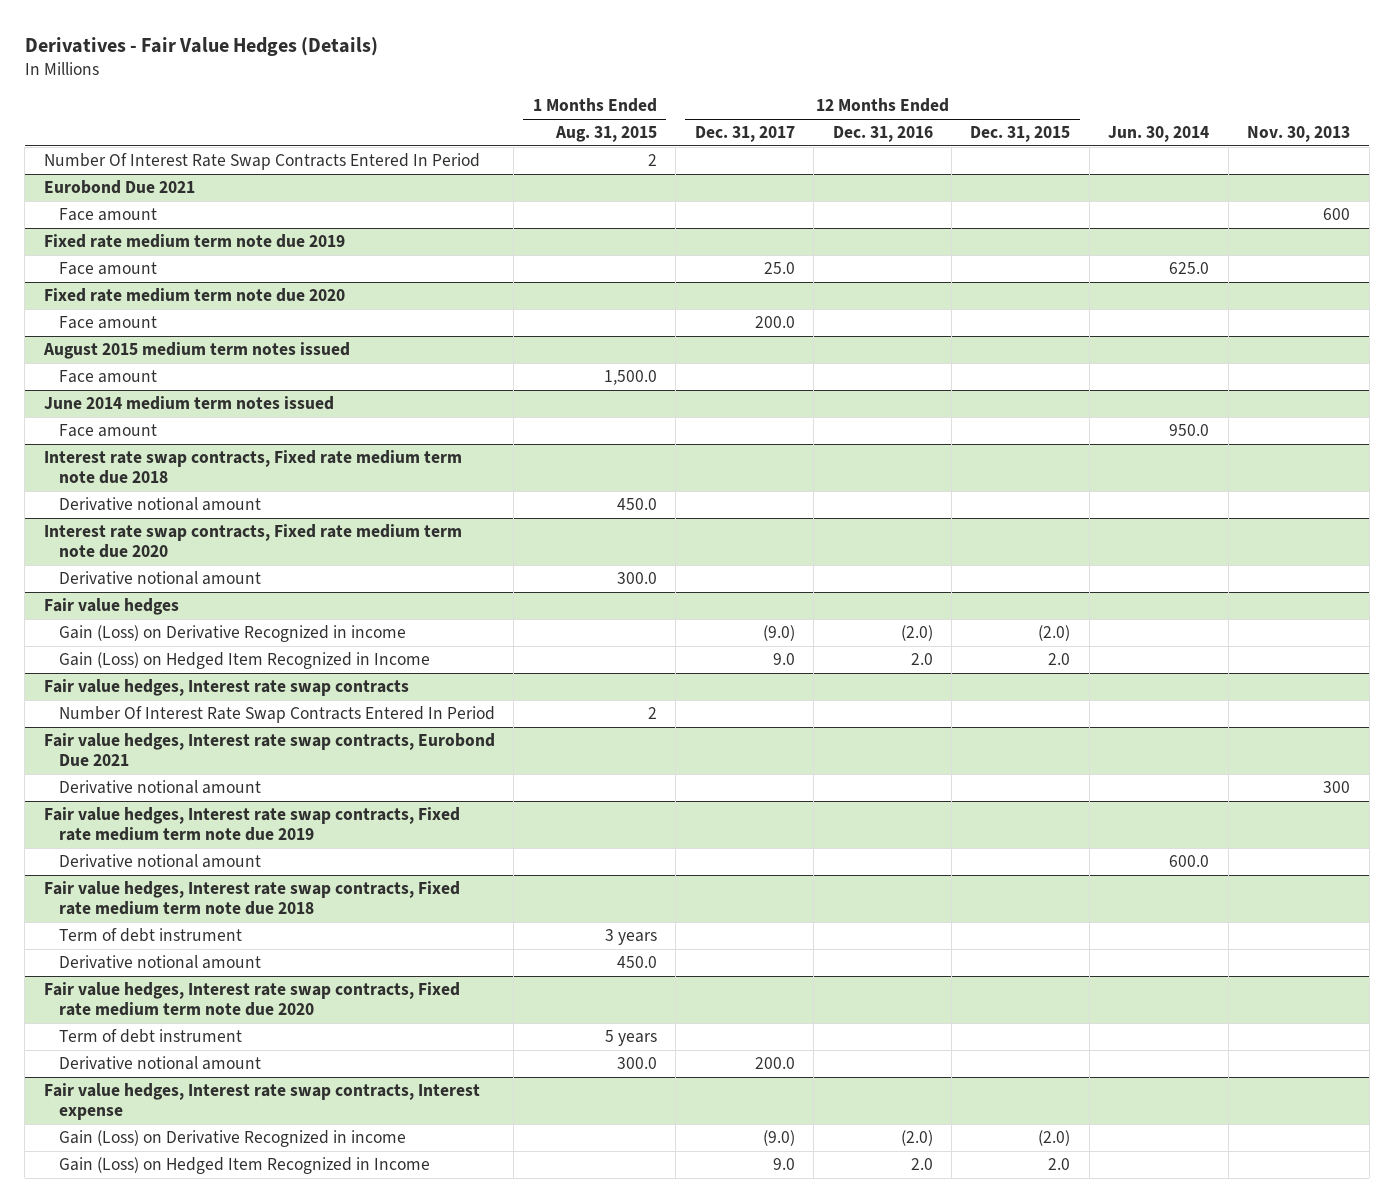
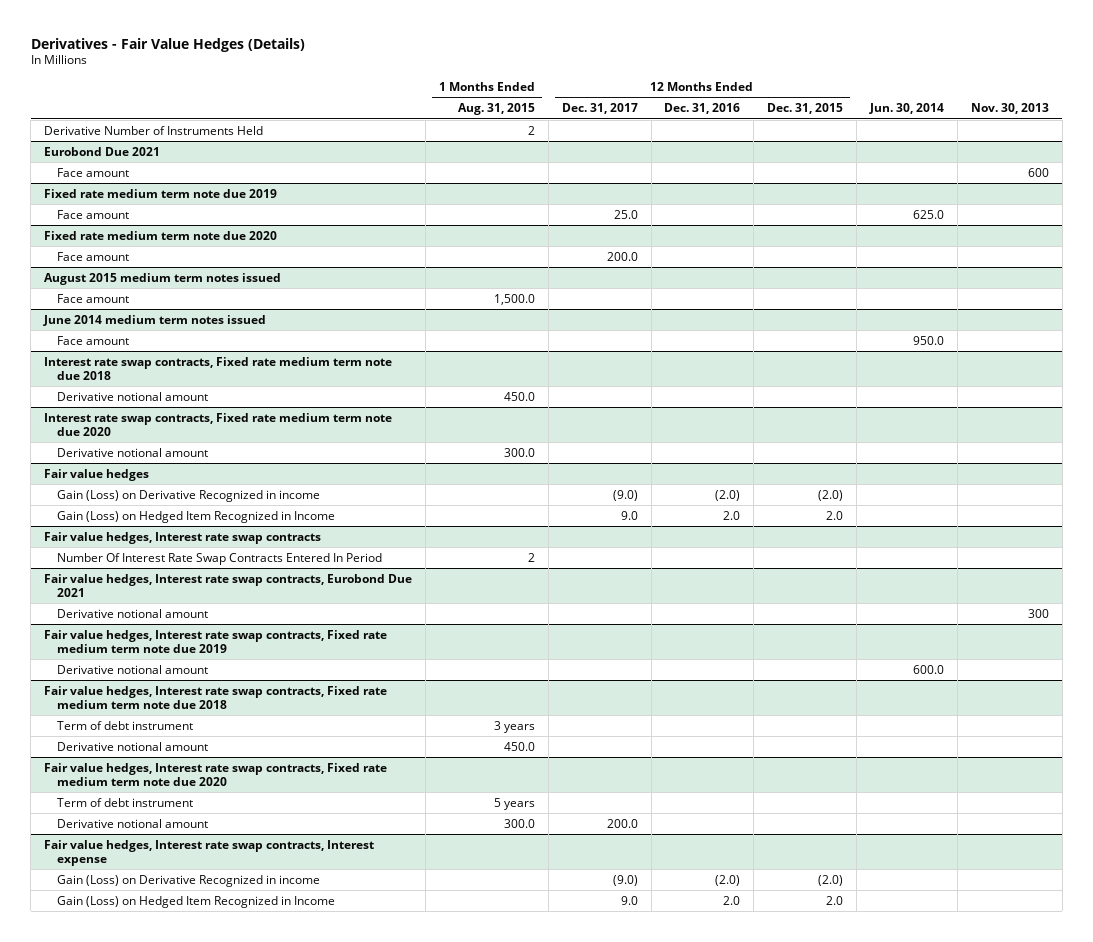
[43,153,480,171] Number Of Interest Rate Swap Contracts Entered In Period -> none
none -> [44,125,264,135] Derivative Number of Instruments Held

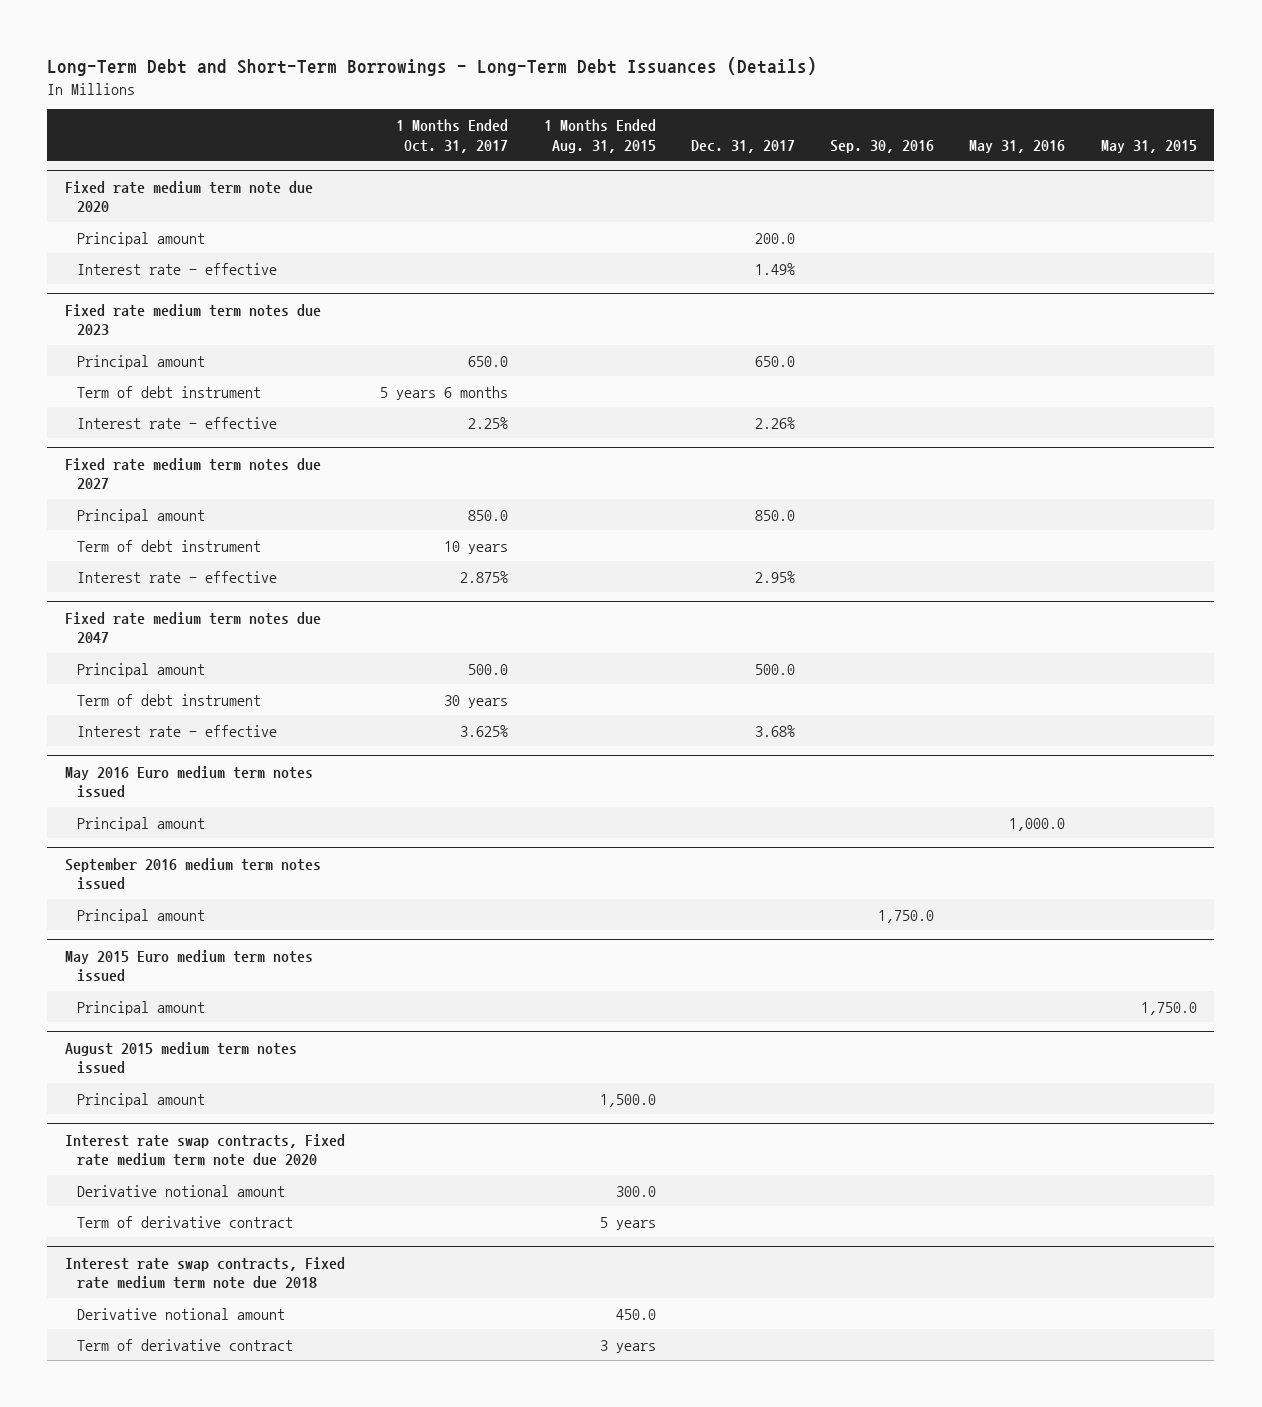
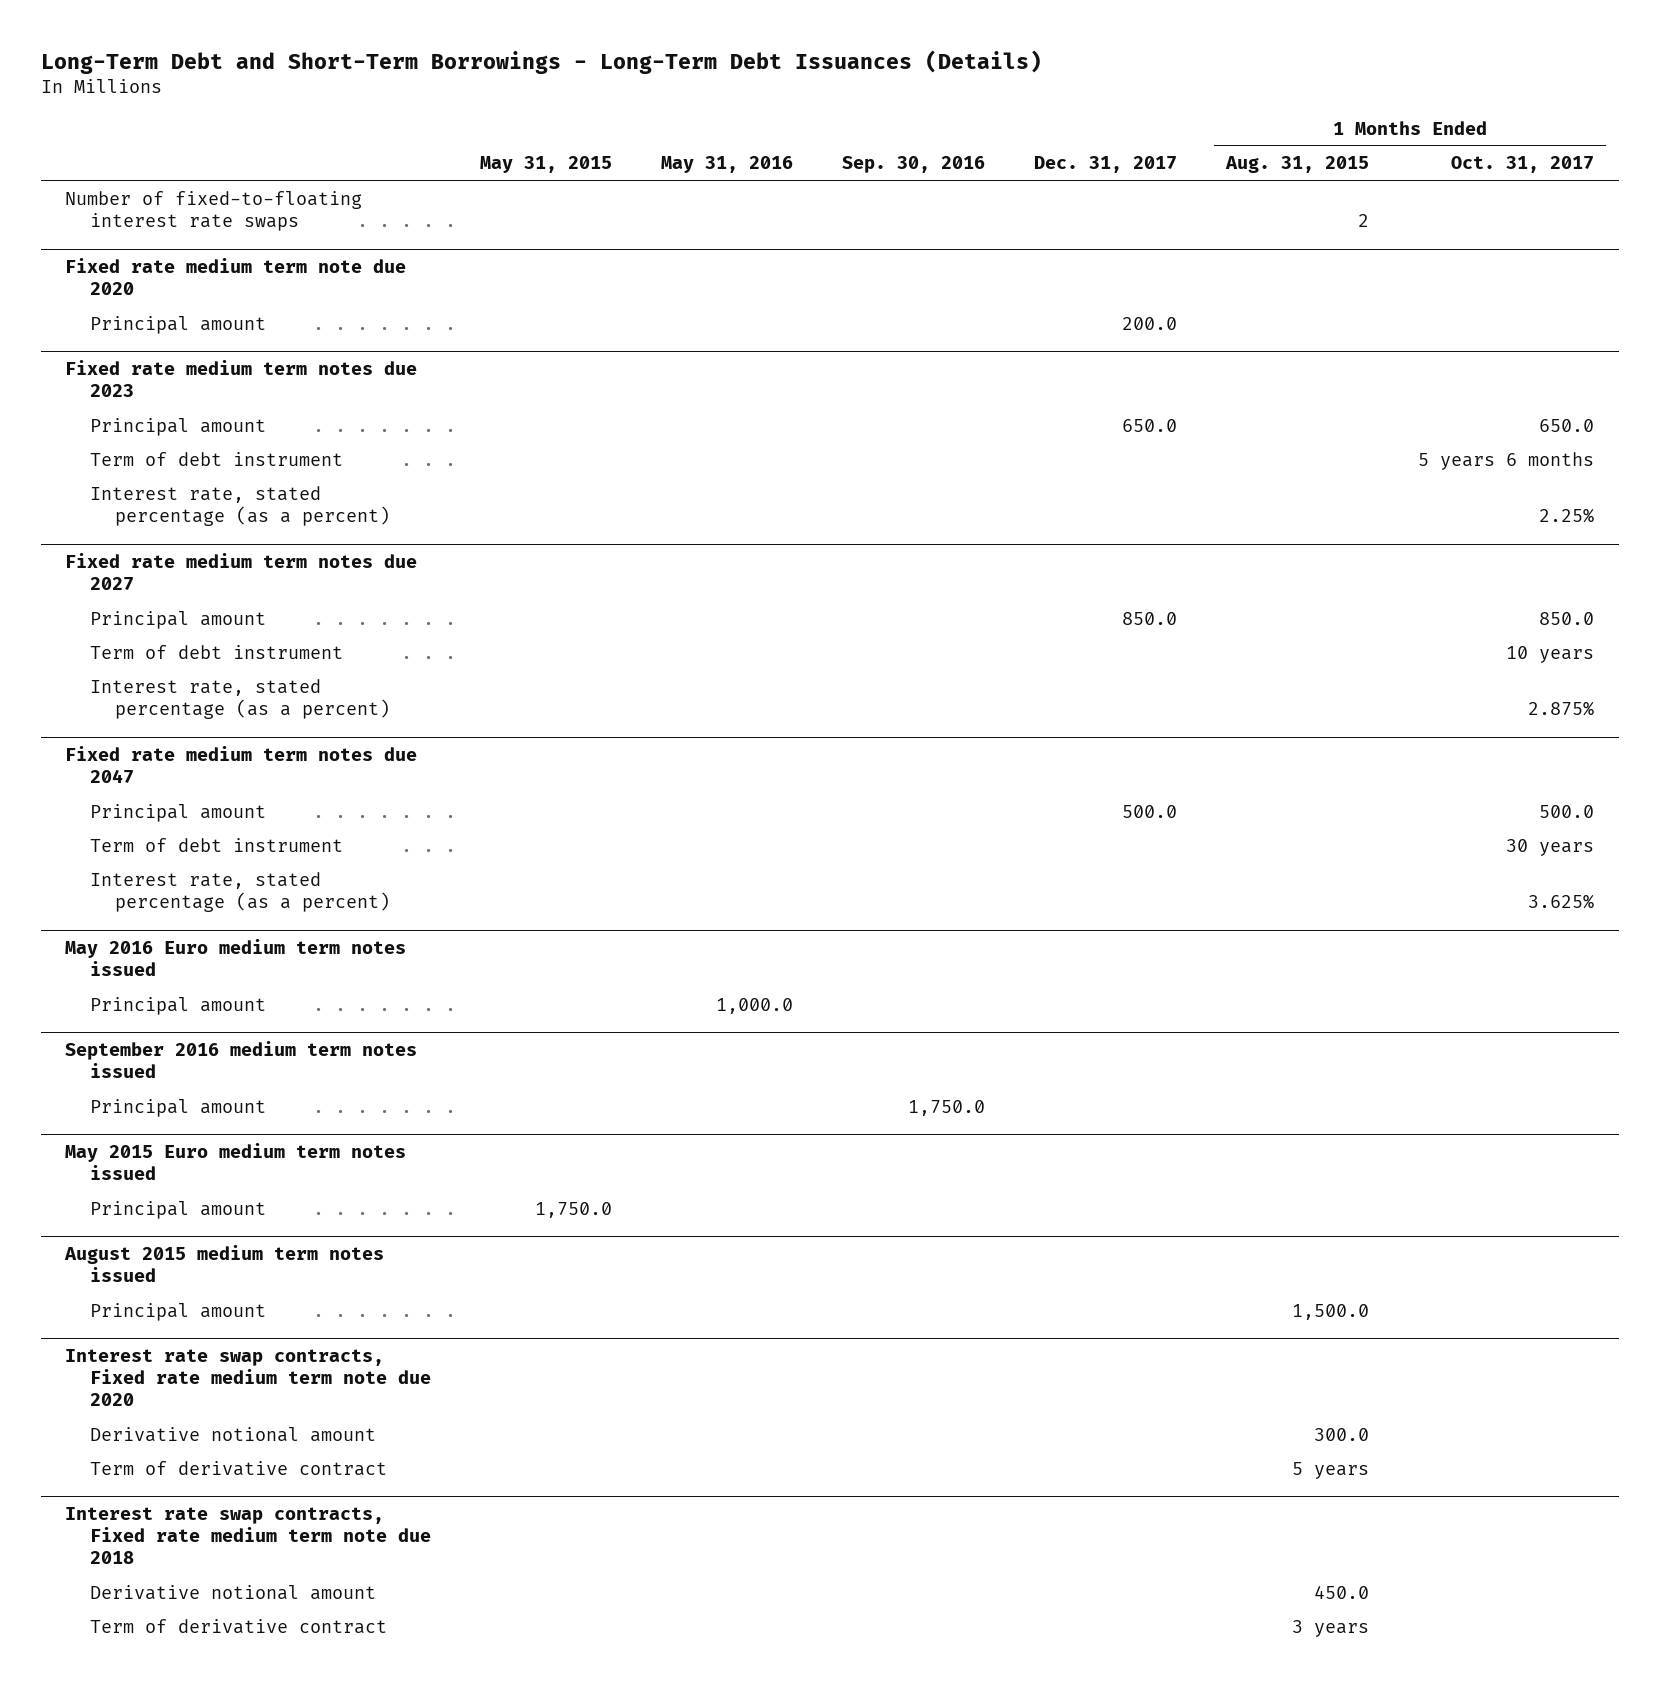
none -> [65,190,363,231] Number of fixed-to-floating interest rate swaps
[77,262,278,275] Interest rate - effective -> none
[77,416,278,429] Interest rate - effective -> none
none -> [90,485,391,526] Interest rate, stated percentage (as a percent)
[77,570,278,583] Interest rate - effective -> none
none -> [90,678,391,719] Interest rate, stated percentage (as a percent)
[77,724,278,737] Interest rate - effective -> none
none -> [90,871,391,912] Interest rate, stated percentage (as a percent)

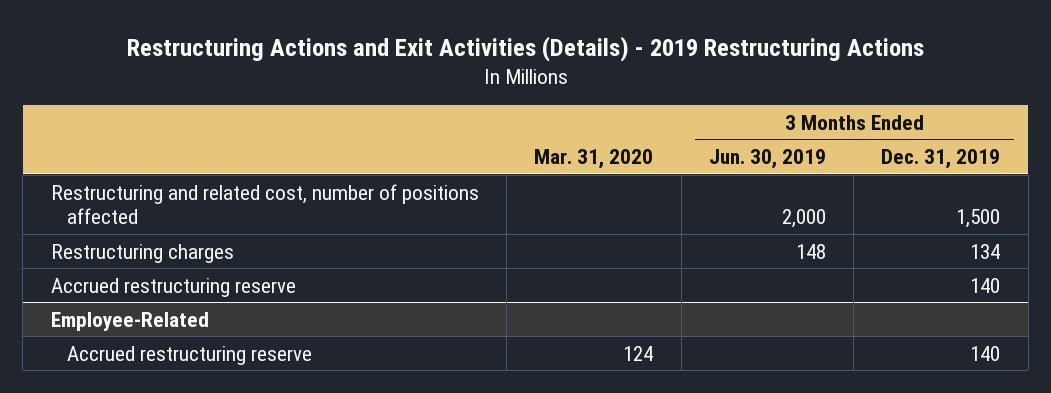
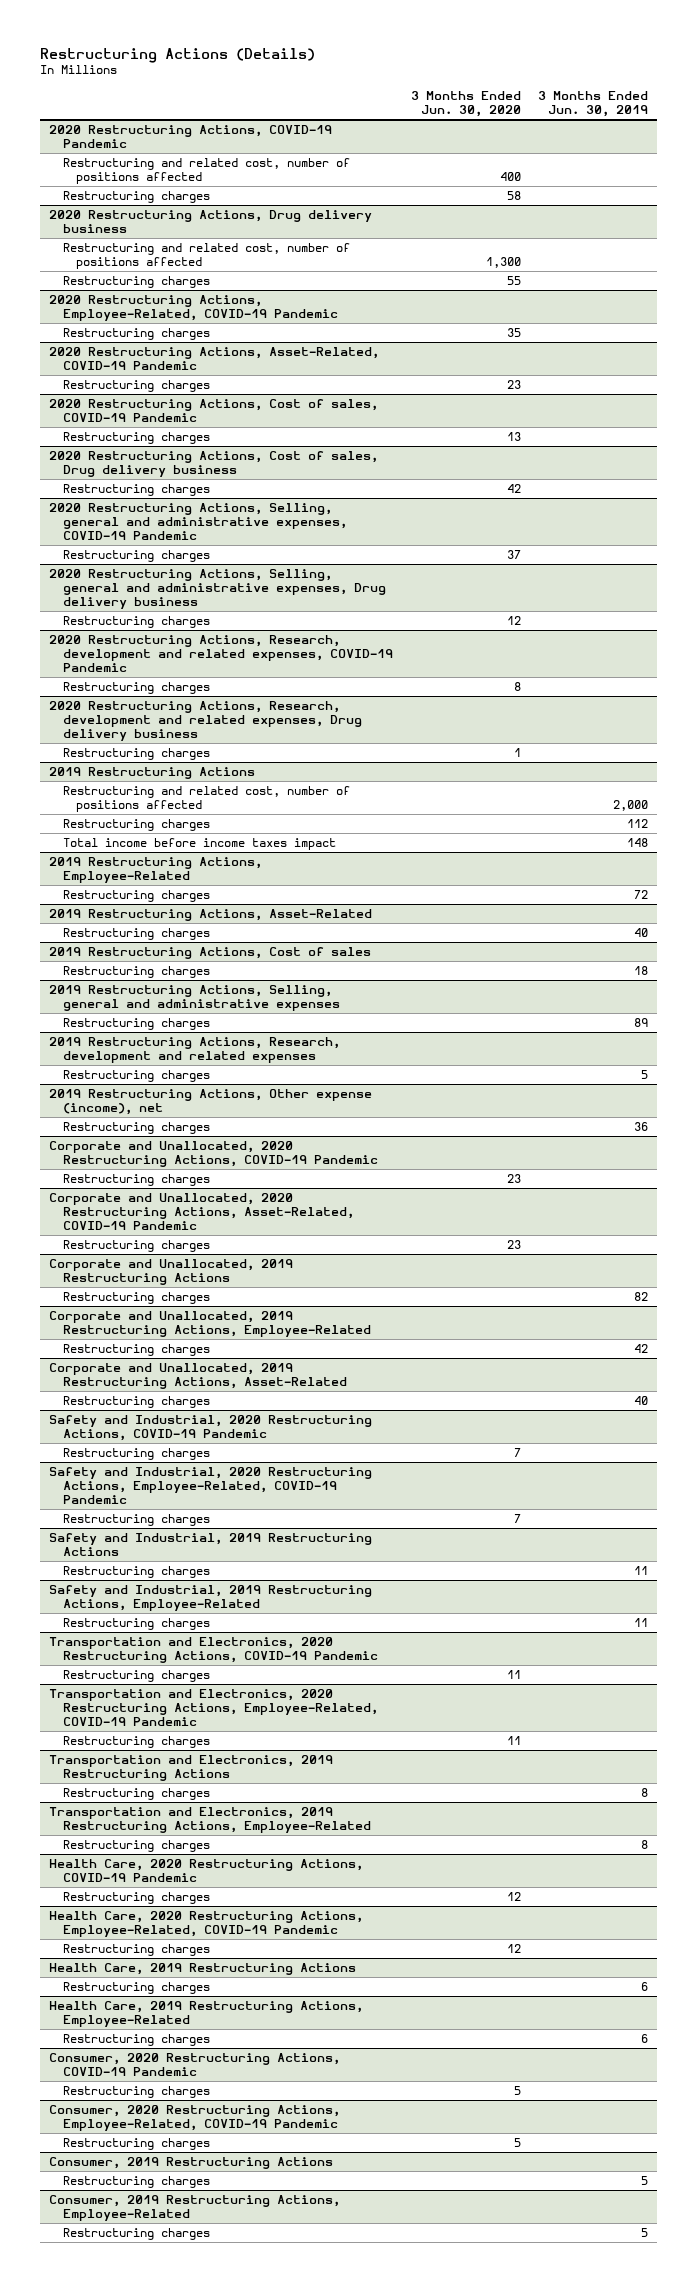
[126,35,924,62] Restructuring Actions and Exit Activities (Details) - 2019 Restructuring Actions -> [40,47,316,63] Restructuring Actions (Details)
[534,149,654,170] Mar. 31, 2020 -> none
[881,149,1001,170] Dec. 31, 2019 -> none
none -> [410,91,521,118] 3 Months Ended Jun. 30, 2020
[50,183,479,225] Restructuring and related cost, number of positions affected -> none
[50,243,234,263] Restructuring charges -> none
[50,277,296,297] Accrued restructuring reserve -> none
[66,345,312,365] Accrued restructuring reserve -> none
none -> [49,125,333,148] 2020 Restructuring Actions, COVID-19 Pandemic
none -> [62,158,350,184] Restructuring and related cost, number of positions affected
none -> [62,191,210,204] Restructuring charges
none -> [49,210,373,233] 2020 Restructuring Actions, Drug delivery business
none -> [62,243,350,269] Restructuring and related cost, number of positions affected
none -> [62,276,210,289] Restructuring charges
none -> [49,295,338,321] 2020 Restructuring Actions, Employee-Related, COVID-19 Pandemic
none -> [62,328,210,341] Restructuring charges
none -> [49,347,380,370] 2020 Restructuring Actions, Asset-Related, COVID-19 Pandemic
none -> [62,380,210,393] Restructuring charges
none -> [49,399,379,422] 2020 Restructuring Actions, Cost of sales, COVID-19 Pandemic
none -> [62,432,210,445] Restructuring charges
none -> [49,451,379,477] 2020 Restructuring Actions, Cost of sales, Drug delivery business
none -> [62,484,210,497] Restructuring charges
none -> [49,503,347,540] 2020 Restructuring Actions, Selling, general and administrative expenses, COVID-19 Pandemic
none -> [62,550,210,563] Restructuring charges
none -> [49,569,386,609] 2020 Restructuring Actions, Selling, general and administrative expenses, Drug delivery business
none -> [62,616,210,629] Restructuring charges
none -> [49,635,393,672] 2020 Restructuring Actions, Research, development and related expenses, COVID-19 Pandemic
none -> [62,682,210,695] Restructuring charges
none -> [49,701,362,741] 2020 Restructuring Actions, Research, development and related expenses, Drug delivery business
none -> [62,748,210,761] Restructuring charges
[50,311,209,331] Employee-Related -> [49,767,256,780] 2019 Restructuring Actions
none -> [62,786,350,812] Restructuring and related cost, number of positions affected
none -> [62,819,210,832] Restructuring charges
none -> [62,838,336,851] Total income before income taxes impact
none -> [49,857,263,883] 2019 Restructuring Actions, Employee-Related
none -> [62,890,210,903] Restructuring charges
none -> [49,909,373,922] 2019 Restructuring Actions, Asset-Related
none -> [62,928,210,941] Restructuring charges
none -> [49,947,372,960] 2019 Restructuring Actions, Cost of sales
none -> [62,966,210,979] Restructuring charges
none -> [49,985,340,1011] 2019 Restructuring Actions, Selling, general and administrative expenses
none -> [62,1018,210,1031] Restructuring charges
none -> [49,1037,341,1063] 2019 Restructuring Actions, Research, development and related expenses
none -> [62,1070,210,1083] Restructuring charges
none -> [49,1089,373,1115] 2019 Restructuring Actions, Other expense (income), net
none -> [62,1122,210,1135] Restructuring charges
none -> [49,1141,378,1167] Corporate and Unallocated, 2020 Restructuring Actions, COVID-19 Pandemic
none -> [62,1174,210,1187] Restructuring charges
none -> [49,1193,354,1230] Corporate and Unallocated, 2020 Restructuring Actions, Asset-Related, COVID-19 Pandemic
none -> [62,1240,210,1253] Restructuring charges
none -> [49,1259,294,1285] Corporate and Unallocated, 2019 Restructuring Actions
none -> [62,1292,210,1305] Restructuring charges
none -> [49,1311,371,1337] Corporate and Unallocated, 2019 Restructuring Actions, Employee-Related
none -> [62,1344,210,1357] Restructuring charges
none -> [49,1363,347,1389] Corporate and Unallocated, 2019 Restructuring Actions, Asset-Related
none -> [62,1396,210,1409] Restructuring charges
none -> [49,1415,373,1441] Safety and Industrial, 2020 Restructuring Actions, COVID-19 Pandemic
none -> [62,1448,210,1461] Restructuring charges
none -> [49,1467,373,1504] Safety and Industrial, 2020 Restructuring Actions, Employee-Related, COVID-19 Pandemic
none -> [62,1514,210,1527] Restructuring charges
none -> [49,1533,373,1556] Safety and Industrial, 2019 Restructuring Actions
none -> [62,1566,210,1579] Restructuring charges
none -> [49,1585,373,1611] Safety and Industrial, 2019 Restructuring Actions, Employee-Related
none -> [62,1618,210,1631] Restructuring charges
none -> [49,1637,378,1663] Transportation and Electronics, 2020 Restructuring Actions, COVID-19 Pandemic
none -> [62,1670,210,1683] Restructuring charges
none -> [49,1689,378,1726] Transportation and Electronics, 2020 Restructuring Actions, Employee-Related, COVID-19 Pandemic
none -> [62,1736,210,1749] Restructuring charges
none -> [49,1755,334,1781] Transportation and Electronics, 2019 Restructuring Actions
none -> [62,1788,210,1801] Restructuring charges
none -> [49,1807,371,1833] Transportation and Electronics, 2019 Restructuring Actions, Employee-Related
none -> [62,1840,210,1853] Restructuring charges
none -> [49,1859,364,1882] Health Care, 2020 Restructuring Actions, COVID-19 Pandemic
none -> [62,1892,210,1905] Restructuring charges
none -> [49,1911,364,1937] Health Care, 2020 Restructuring Actions, Employee-Related, COVID-19 Pandemic
none -> [62,1944,210,1957] Restructuring charges
none -> [49,1963,357,1976] Health Care, 2019 Restructuring Actions
none -> [62,1982,210,1995] Restructuring charges
none -> [49,2001,364,2027] Health Care, 2019 Restructuring Actions, Employee-Related
none -> [62,2034,210,2047] Restructuring charges
none -> [49,2053,341,2076] Consumer, 2020 Restructuring Actions, COVID-19 Pandemic
none -> [62,2086,210,2099] Restructuring charges
none -> [49,2105,341,2131] Consumer, 2020 Restructuring Actions, Employee-Related, COVID-19 Pandemic
none -> [62,2138,210,2151] Restructuring charges
none -> [49,2157,334,2170] Consumer, 2019 Restructuring Actions
none -> [62,2176,210,2189] Restructuring charges
none -> [49,2195,341,2221] Consumer, 2019 Restructuring Actions, Employee-Related
none -> [62,2228,210,2241] Restructuring charges

